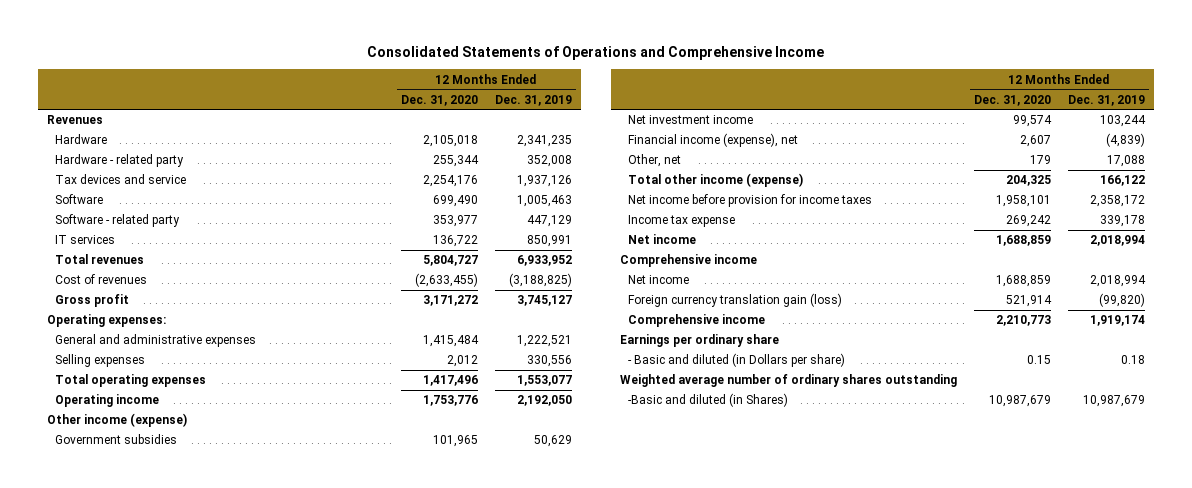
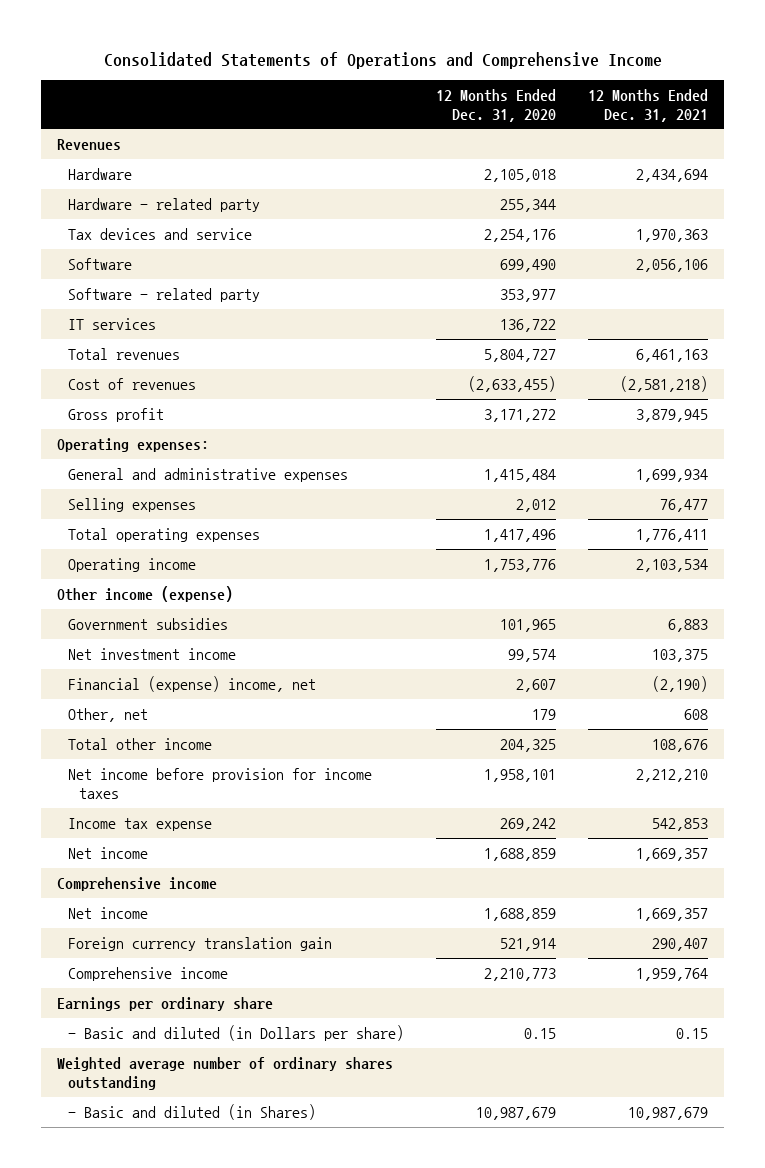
[495,94,573,106] Dec. 31, 2019 -> none
none -> [588,88,709,122] 12 Months Ended Dec. 31, 2021
[628,133,799,148] Financial income (expense), net -> [67,675,316,692] Financial (expense) income, net
[628,173,804,188] Total other income (expense) -> [67,737,212,750] Total other income
[628,293,843,308] Foreign currency translation gain (loss) -> [67,936,332,951] Foreign currency translation gain
[628,393,789,408] -Basic and diluted (in Shares) -> [67,1103,316,1120] - Basic and diluted (in Shares)

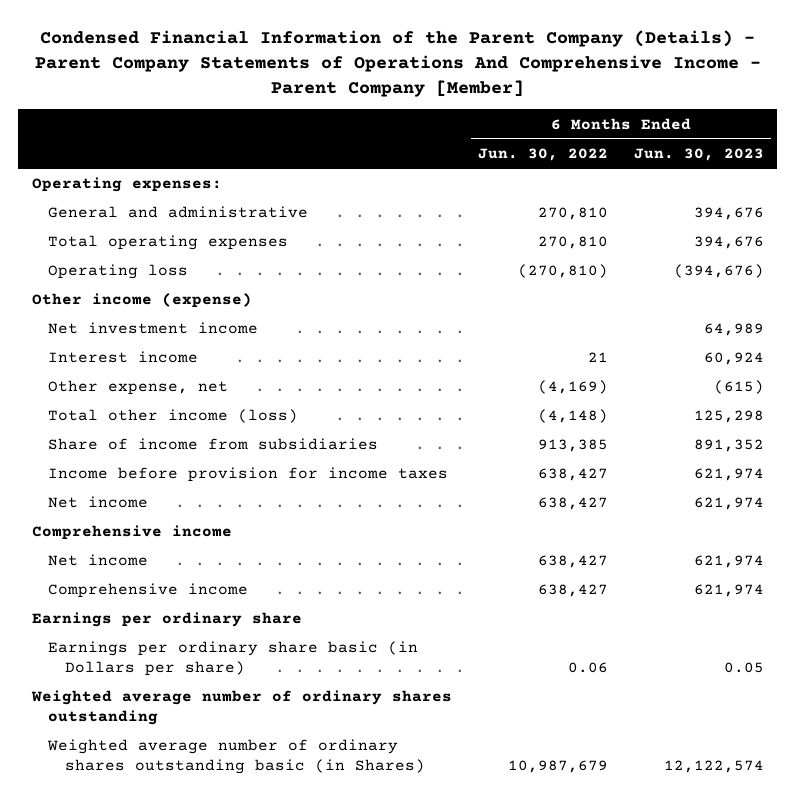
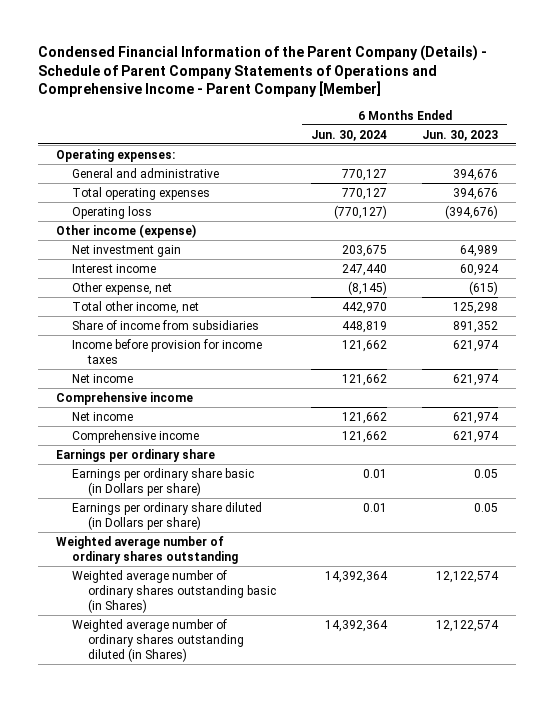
[34,30,761,98] Condensed Financial Information of the Parent Company (Details) - Parent Company Statements of Operations And Comprehensive Income - Parent Company [Member] -> [38,44,488,98] Condensed Financial Information of the Parent Company (Details) - Schedule of Parent Company Statements of Operations and Comprehensive Income - Parent Company [Member]
[477,148,608,162] Jun. 30, 2022 -> none
none -> [311,129,388,141] Jun. 30, 2024
[48,322,259,335] Net investment income -> [71,244,181,257] Net investment gain
[48,409,299,424] Total other income (loss) -> [71,300,199,314] Total other income, net
none -> [71,501,262,530] Earnings per ordinary share diluted (in Dollars per share)
none -> [71,618,244,662] Weighted average number of ordinary shares outstanding diluted (in Shares)

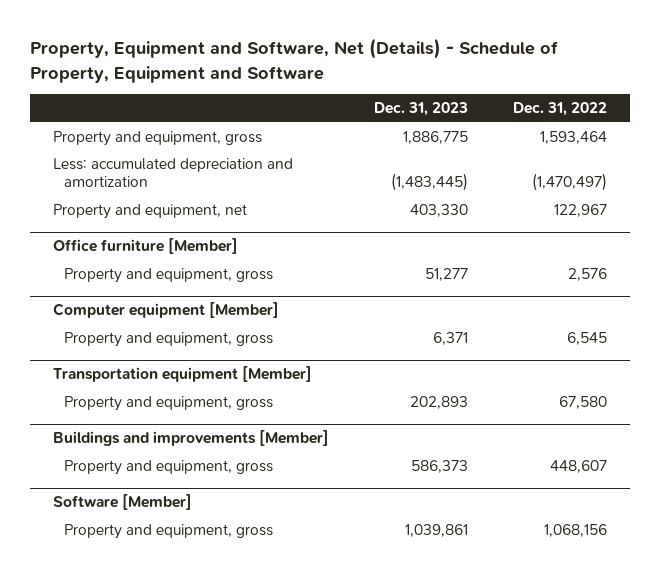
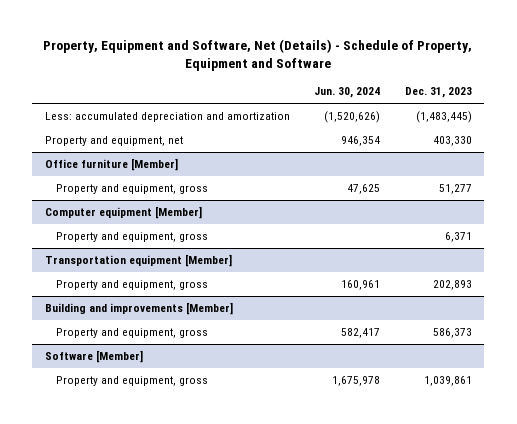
[513,102,608,117] Dec. 31, 2022 -> none
none -> [314,87,381,99] Jun. 30, 2024
[52,131,262,147] Property and equipment, gross -> none
[52,430,329,447] Buildings and improvements [Member] -> [44,302,233,316] Building and improvements [Member]

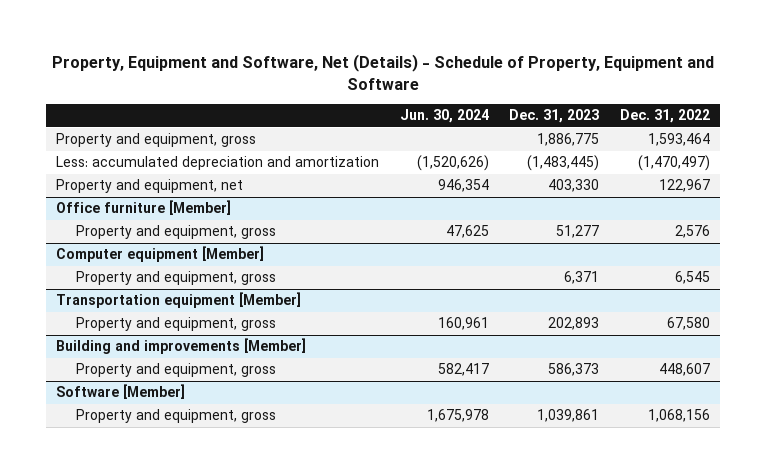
none -> [619,109,710,124] Dec. 31, 2022
none -> [56,133,257,148] Property and equipment, gross

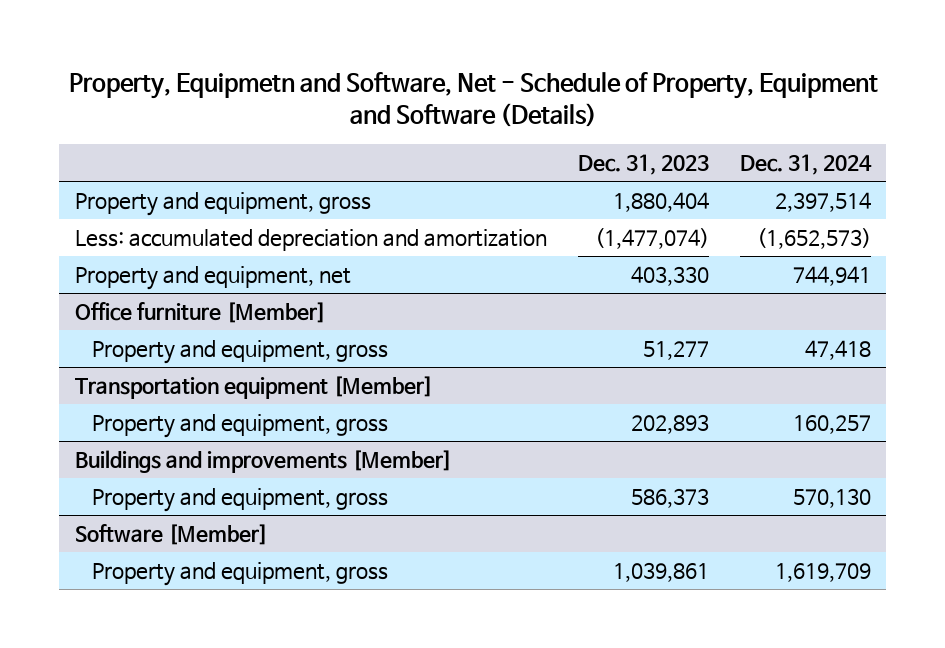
[52,53,715,90] Property, Equipment and Software, Net (Details) - Schedule of Property, Equipment and Software -> [68,72,878,128] Property, Equipmetn and Software, Net - Schedule of Property, Equipment and Software (Details)
[399,109,489,124] Jun. 30, 2024 -> none
[619,109,710,124] Dec. 31, 2022 -> none
none -> [739,154,872,176] Dec. 31, 2024
[537,133,600,147] 1,886,775 -> [612,192,709,213] 1,880,404
[527,155,600,172] (1,483,445) -> [594,228,709,250] (1,477,074)
[56,246,265,263] Computer equipment [Member] -> none
[76,271,277,286] Property and equipment, gross -> none
[56,338,307,355] Building and improvements [Member] -> [74,450,452,474] Buildings and improvements [Member]

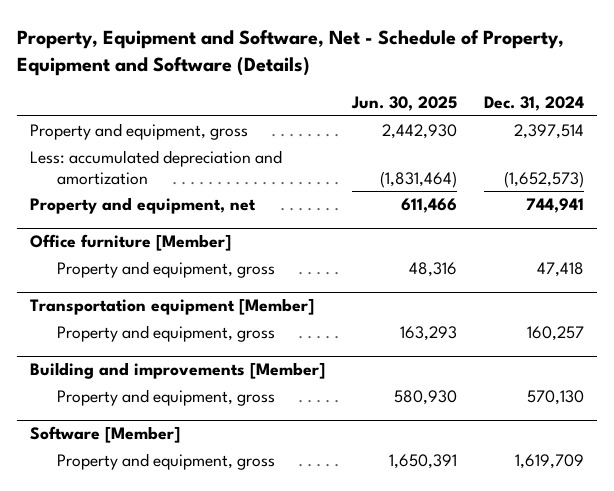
[68,72,878,128] Property, Equipmetn and Software, Net - Schedule of Property, Equipment and Software (Details) -> [16,29,564,76] Property, Equipment and Software, Net - Schedule of Property, Equipment and Software (Details)
[577,154,709,176] Dec. 31, 2023 -> none
none -> [351,95,458,111] Jun. 30, 2025
[74,450,452,474] Buildings and improvements [Member] -> [30,362,326,380] Building and improvements [Member]

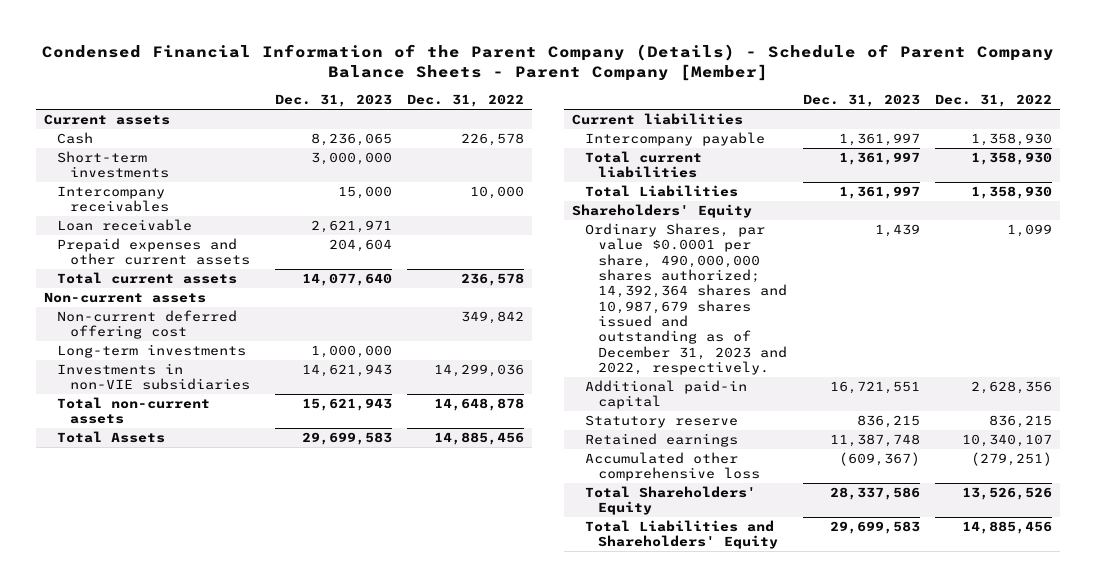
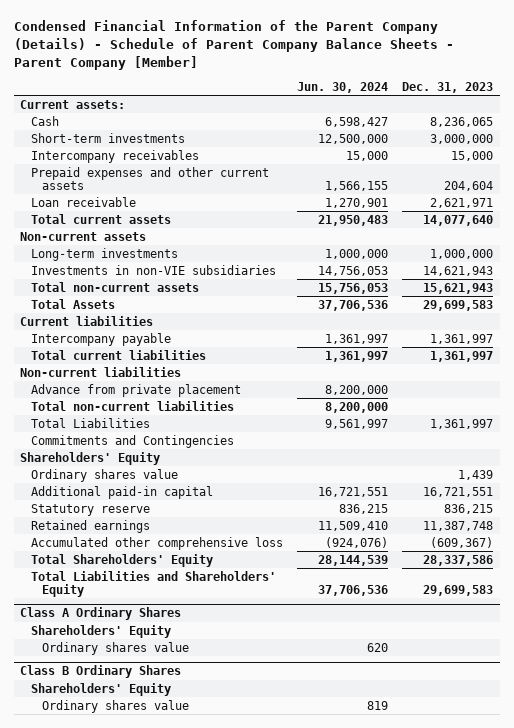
[406,94,524,108] Dec. 31, 2022 -> none
none -> [297,81,389,93] Jun. 30, 2024
[43,114,170,126] Current assets -> [20,99,126,109] Current assets:
[56,219,192,232] Loan receivable -> [31,196,137,207] Loan receivable
[56,310,237,340] Non-current deferred offering cost -> none
none -> [20,366,182,377] Non-current liabilities
none -> [31,383,242,397] Advance from private placement
none -> [31,400,235,411] Total non-current liabilities
none -> [31,434,235,448] Commitments and Contingencies
[585,223,788,375] Ordinary Shares, par value $0.0001 per share, 490,000,000 shares authorized; 14,392,364 shares and 10,987,679 shares issued and outstanding as of December 31, 2023 and 2022, respectively. -> [31,468,179,482] Ordinary shares value
none -> [20,607,182,621] Class A Ordinary Shares
none -> [31,624,172,638] Shareholders' Equity
none -> [42,641,190,655] Ordinary shares value
none -> [20,665,182,679] Class B Ordinary Shares
none -> [31,682,172,696] Shareholders' Equity
none -> [42,699,190,713] Ordinary shares value

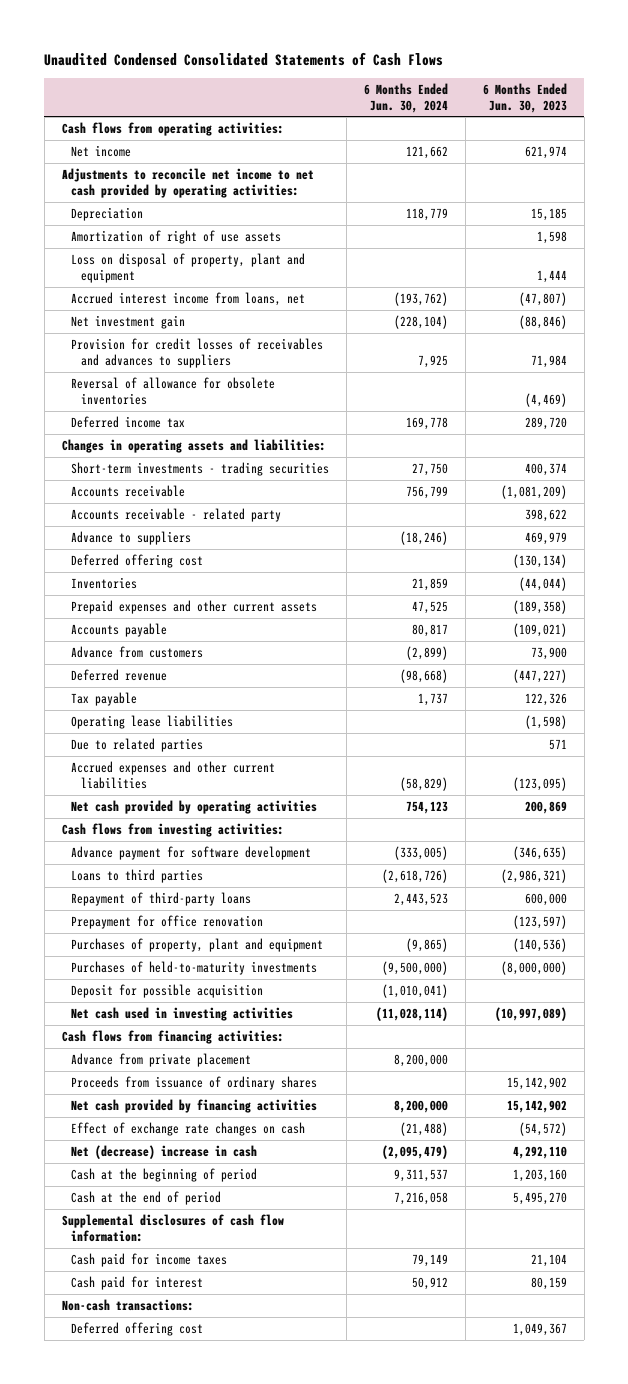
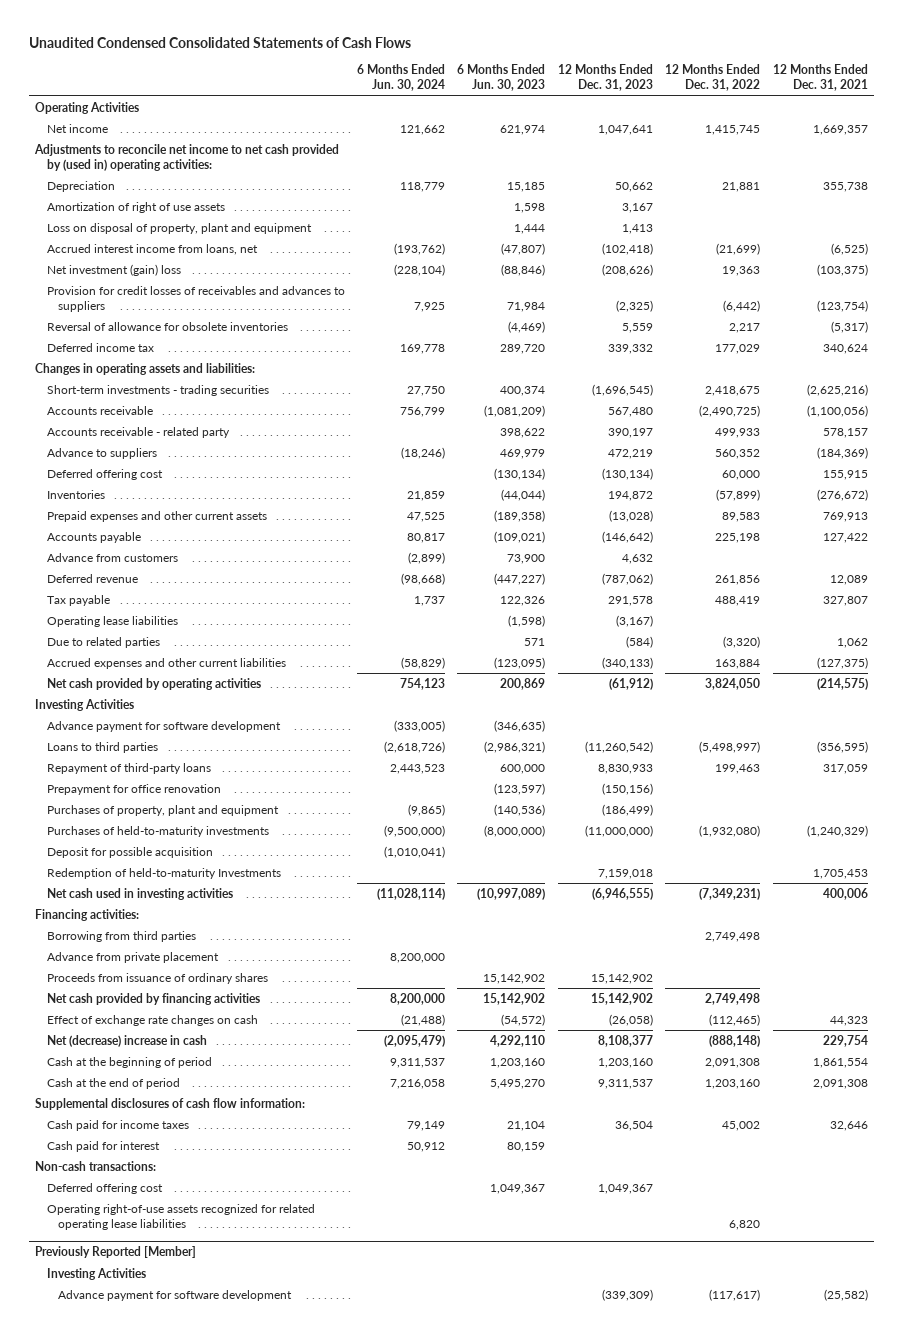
none -> [557,64,653,92] 12 Months Ended Dec. 31, 2023
none -> [665,64,761,92] 12 Months Ended Dec. 31, 2022
none -> [772,64,868,92] 12 Months Ended Dec. 31, 2021
[61,121,284,136] Cash flows from operating activities: -> [35,101,140,114] Operating Activities
[61,167,314,198] Adjustments to reconcile net income to net cash provided by operating activities: -> [34,143,340,171] Adjustments to reconcile net income to net cash provided by (used in) operating activities:
[71,314,186,329] Net investment gain -> [46,263,181,276] Net investment (gain) loss
[61,822,284,837] Cash flows from investing activities: -> [35,698,135,711] Investing Activities
none -> [46,867,281,879] Redemption of held-to-maturity Investments
[61,1029,284,1044] Cash flows from financing activities: -> [35,908,140,921] Financing activities:
none -> [46,930,196,942] Borrowing from third parties
none -> [46,1203,315,1230] Operating right-of-use assets recognized for related operating lease liabilities
none -> [35,1246,197,1259] Previously Reported [Member]
none -> [46,1267,146,1280] Investing Activities
none -> [57,1289,292,1301] Advance payment for software development

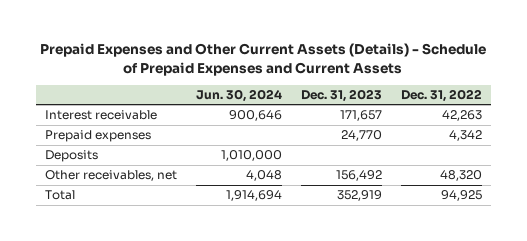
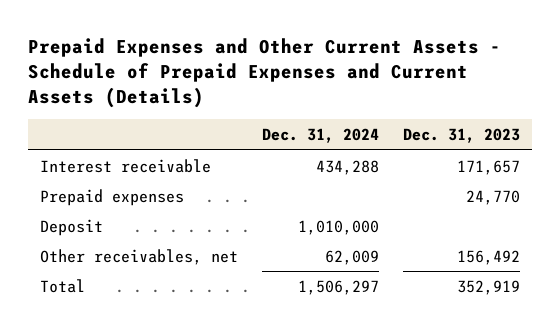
[40,43,487,76] Prepaid Expenses and Other Current Assets (Details) - Schedule of Prepaid Expenses and Current Assets -> [28,38,502,109] Prepaid Expenses and Other Current Assets - Schedule of Prepaid Expenses and Current Assets (Details)
[196,88,283,102] Jun. 30, 2024 -> none
[400,88,482,102] Dec. 31, 2022 -> none
none -> [261,128,379,144] Dec. 31, 2024
[45,150,99,163] Deposits -> [39,218,103,236] Deposit

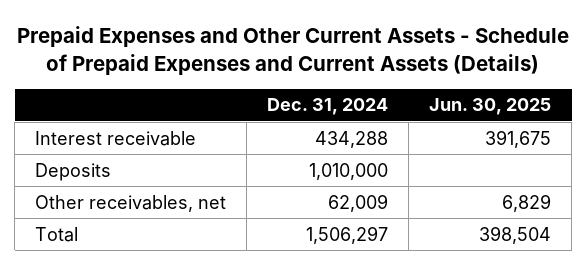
[402,128,520,144] Dec. 31, 2023 -> none
none -> [429,98,552,116] Jun. 30, 2025
[39,188,184,206] Prepaid expenses -> none
[39,218,103,236] Deposit -> [35,162,112,181] Deposits

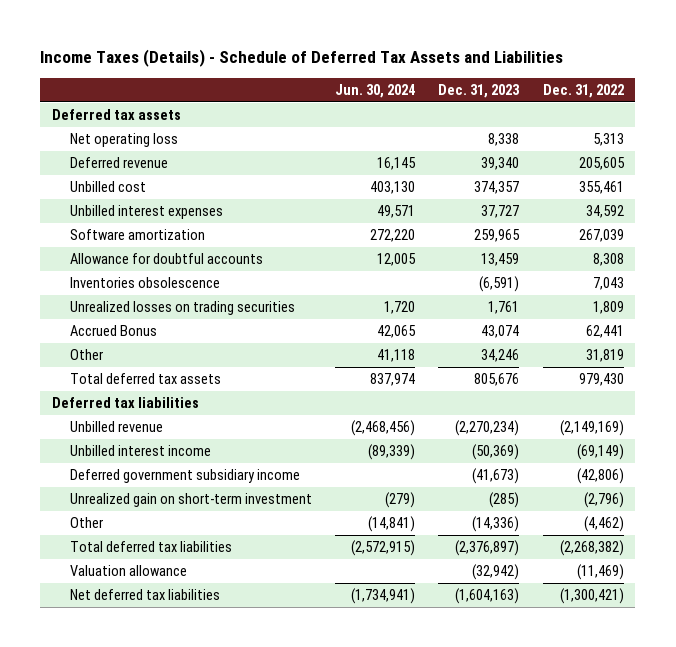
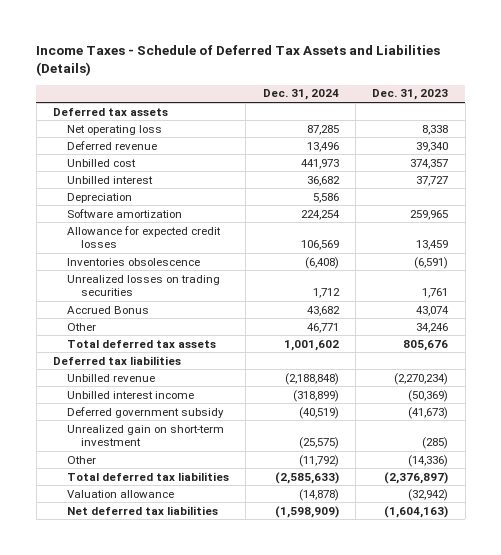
[40,49,564,68] Income Taxes (Details) - Schedule of Deferred Tax Assets and Liabilities -> [36,44,441,76] Income Taxes - Schedule of Deferred Tax Assets and Liabilities (Details)
[335,83,416,98] Jun. 30, 2024 -> none
[542,83,624,98] Dec. 31, 2022 -> none
none -> [262,89,339,101] Dec. 31, 2024
[69,205,223,220] Unbilled interest expenses -> [66,175,153,184] Unbilled interest
none -> [66,192,132,203] Depreciation
[69,253,263,265] Allowance for doubtful accounts -> [66,225,221,249] Allowance for expected credit losses
[69,469,300,484] Deferred government subsidiary income -> [66,406,224,418] Deferred government subsidy

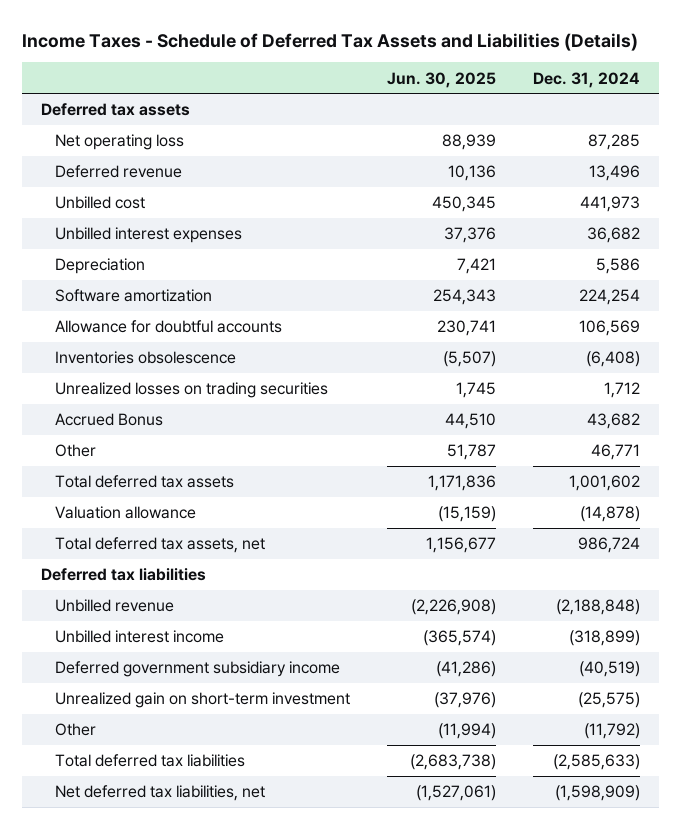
[372,89,449,101] Dec. 31, 2023 -> none
none -> [387,71,497,88] Jun. 30, 2025
[66,175,153,184] Unbilled interest -> [54,227,242,244] Unbilled interest expenses
[66,225,221,249] Allowance for expected credit losses -> [54,320,282,334] Allowance for doubtful accounts
[66,489,174,498] Valuation allowance -> [54,506,196,520] Valuation allowance
none -> [54,537,265,554] Total deferred tax assets, net
[66,406,224,418] Deferred government subsidy -> [54,661,340,678] Deferred government subsidiary income
[66,505,218,515] Net deferred tax liabilities -> [54,785,265,802] Net deferred tax liabilities, net

